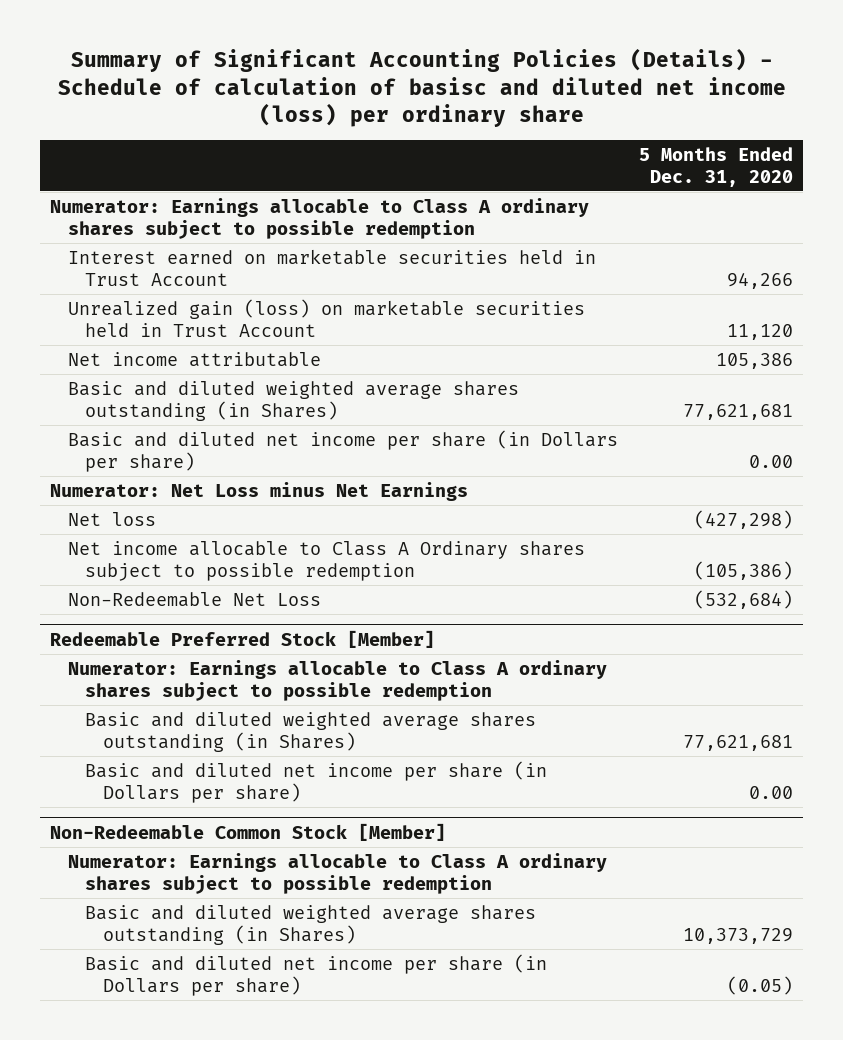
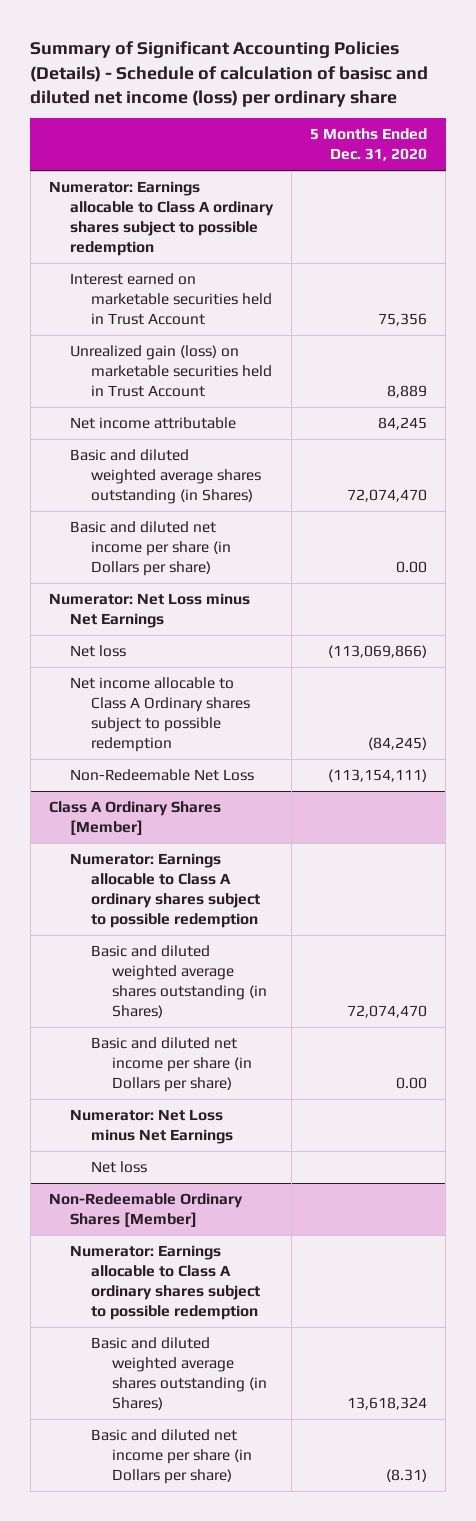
[726,272,793,289] 94,266 -> [377,313,427,327] 75,356
[726,323,793,340] 11,120 -> [386,385,427,399] 8,889
[715,352,793,369] 105,386 -> [377,416,427,430] 84,245
[682,403,793,420] 77,621,681 -> [346,489,427,503] 72,074,470
[50,629,436,648] Redeemable Preferred Stock [Member] -> none
[693,509,793,529] (427,298) -> [327,644,427,658] (113,069,866)
[693,560,793,580] (105,386) -> [367,737,427,751] (84,245)
[693,589,793,609] (532,684) -> [327,768,427,782] (113,154,111)
none -> [48,800,221,836] Class A Ordinary Shares [Member]
[682,734,793,751] 77,621,681 -> [346,1005,427,1019] 72,074,470
[50,822,447,841] Non-Redeemable Common Stock [Member] -> none
none -> [69,1108,233,1145] Numerator: Net Loss minus Net Earnings
none -> [90,1160,147,1173] Net loss
none -> [48,1192,243,1228] Non-Redeemable Ordinary Shares [Member]
[682,927,793,944] 10,373,729 -> [346,1397,427,1411] 13,618,324
[726,975,793,995] (0.05) -> [385,1469,427,1483] (8.31)

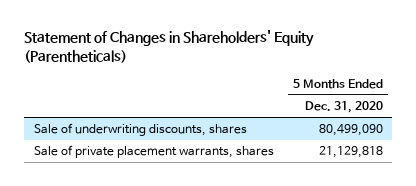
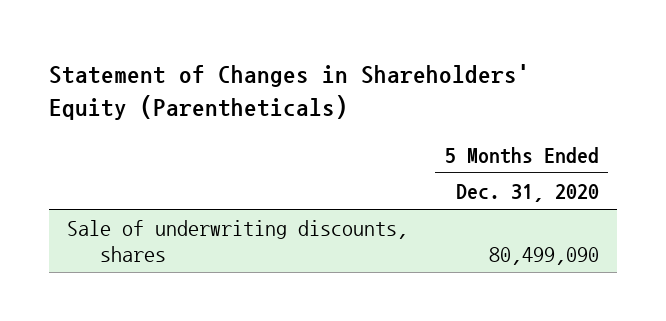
[33,145,274,159] Sale of private placement warrants, shares -> none

